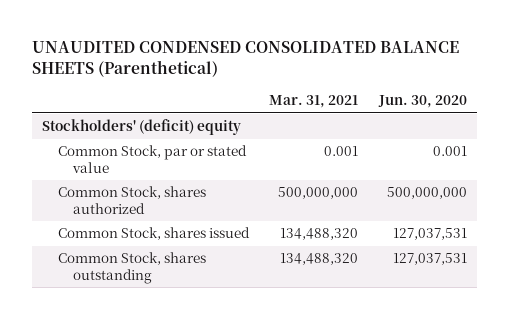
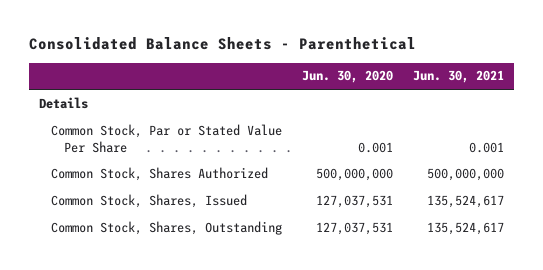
[32,41,460,78] UNAUDITED CONDENSED CONSOLIDATED BALANCE SHEETS (Parenthetical) -> [28,37,416,51] Consolidated Balance Sheets - Parenthetical
[269,95,359,109] Mar. 31, 2021 -> none
none -> [413,70,505,84] Jun. 30, 2021
[42,119,242,136] Stockholders' (deficit) equity -> none
none -> [38,96,88,109] Details
[57,145,247,173] Common Stock, par or stated value -> [51,123,283,153] Common Stock, Par or Stated Value Per Share
[57,186,206,214] Common Stock, shares authorized -> [51,166,269,181] Common Stock, Shares Authorized
[57,227,250,241] Common Stock, shares issued -> [51,193,248,208] Common Stock, Shares, Issued
[57,252,206,284] Common Stock, shares outstanding -> [51,220,283,235] Common Stock, Shares, Outstanding

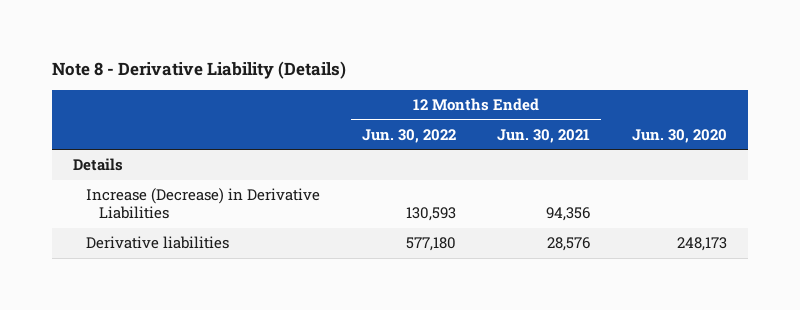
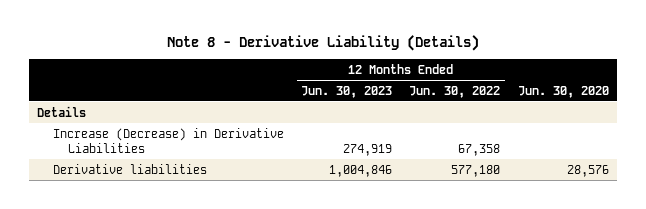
[497,129,591,144] Jun. 30, 2021 -> none
none -> [301,85,393,98] Jun. 30, 2023
[405,207,456,222] 130,593 -> [458,143,501,156] 67,358
[677,237,728,252] 248,173 -> [566,164,609,177] 28,576

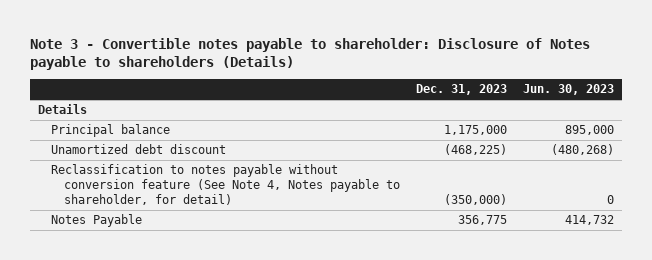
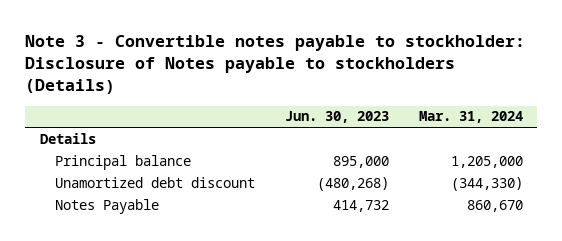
[30,37,591,71] Note 3 - Convertible notes payable to shareholder: Disclosure of Notes payable to shareholders (Details) -> [24,35,525,95] Note 3 - Convertible notes payable to stockholder: Disclosure of Notes payable to stockholders (Details)
[415,84,507,96] Dec. 31, 2023 -> none
none -> [418,111,523,124] Mar. 31, 2024
[51,164,400,206] Reclassification to notes payable without conversion feature (See Note 4, Notes payable to shareholder, for detail) -> none

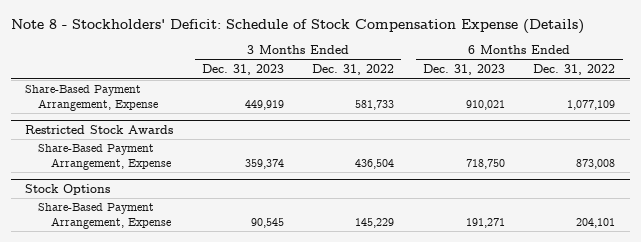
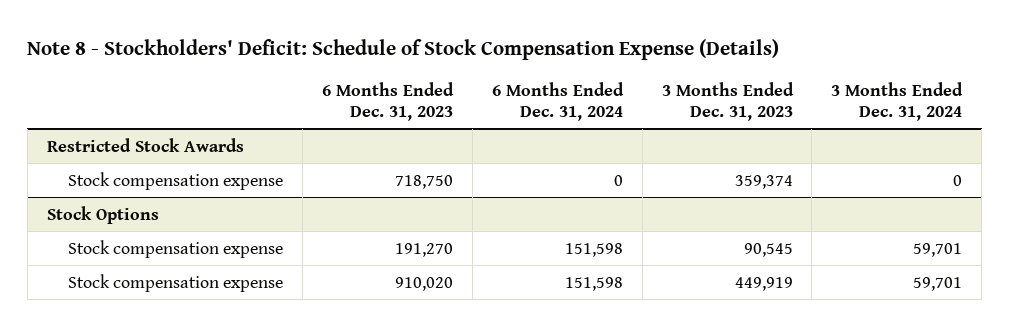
[312,64,395,76] Dec. 31, 2022 -> none
[533,64,616,76] Dec. 31, 2022 -> none
none -> [491,82,624,121] 6 Months Ended Dec. 31, 2024
none -> [831,82,964,121] 3 Months Ended Dec. 31, 2024
[25,85,159,111] Share-Based Payment Arrangement, Expense -> none
[38,144,172,170] Share-Based Payment Arrangement, Expense -> [68,171,284,190] Stock compensation expense
[38,203,172,229] Share-Based Payment Arrangement, Expense -> none
none -> [68,239,284,258] Stock compensation expense
none -> [68,273,284,292] Stock compensation expense

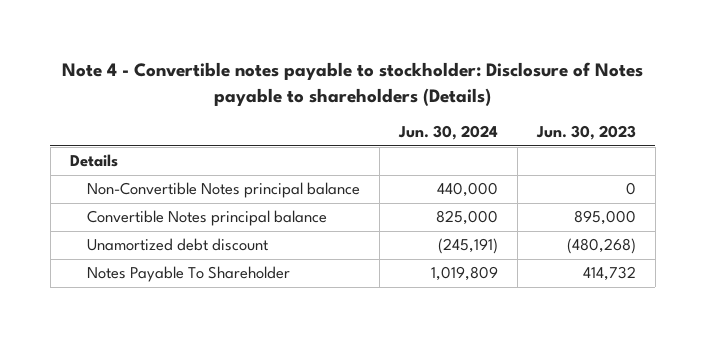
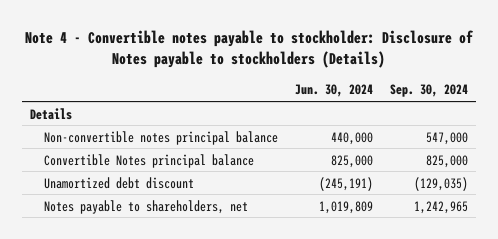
[61,61,643,106] Note 4 - Convertible notes payable to stockholder: Disclosure of Notes payable to shareholders (Details) -> [24,30,474,69] Note 4 - Convertible notes payable to stockholder: Disclosure of Notes payable to stockholders (Details)
[535,125,636,141] Jun. 30, 2023 -> none
none -> [389,84,468,98] Sep. 30, 2024
[87,182,361,199] Non-Convertible Notes principal balance -> [44,130,279,145] Non-convertible notes principal balance
[87,266,291,283] Notes Payable To Shareholder -> [44,199,249,214] Notes payable to shareholders, net

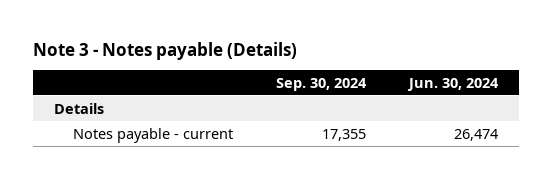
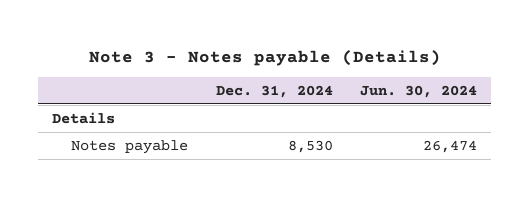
[275,77,367,91] Sep. 30, 2024 -> none
none -> [215,84,333,98] Dec. 31, 2024
[72,127,233,143] Notes payable - current -> [71,139,189,154] Notes payable

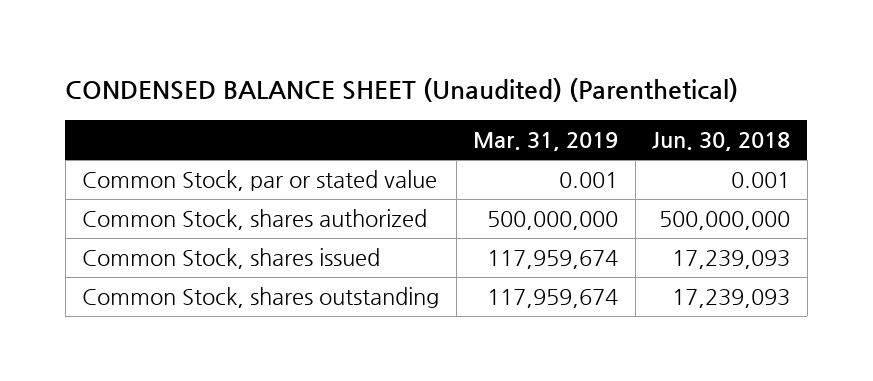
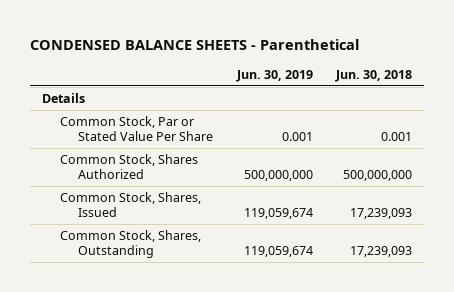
[65,78,739,103] CONDENSED BALANCE SHEET (Unaudited) (Parenthetical) -> [30,38,360,50] CONDENSED BALANCE SHEETS - Parenthetical
[473,132,619,152] Mar. 31, 2019 -> none
none -> [235,69,313,82] Jun. 30, 2019
none -> [42,93,86,104] Details
[82,170,438,192] Common Stock, par or stated value -> [59,116,213,142] Common Stock, Par or Stated Value Per Share
[82,209,428,231] Common Stock, shares authorized -> [59,154,198,180] Common Stock, Shares Authorized
[82,248,381,270] Common Stock, shares issued -> [59,192,201,218] Common Stock, Shares, Issued
[82,287,440,309] Common Stock, shares outstanding -> [59,230,201,259] Common Stock, Shares, Outstanding

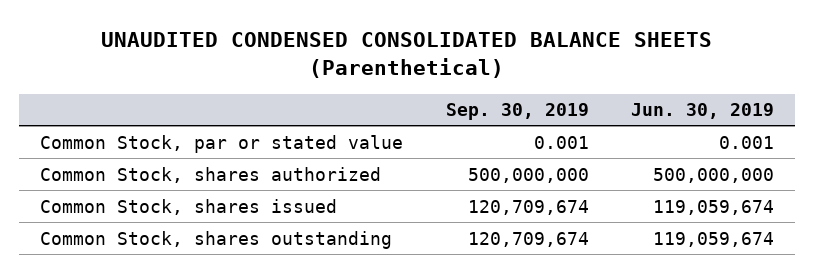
[30,38,360,50] CONDENSED BALANCE SHEETS - Parenthetical -> [101,32,713,79] UNAUDITED CONDENSED CONSOLIDATED BALANCE SHEETS (Parenthetical)
[335,69,413,82] Jun. 30, 2018 -> none
none -> [445,103,589,121] Sep. 30, 2019
[42,93,86,104] Details -> none
[59,116,213,142] Common Stock, Par or Stated Value Per Share -> [40,134,404,153] Common Stock, par or stated value
[59,154,198,180] Common Stock, Shares Authorized -> [40,166,382,183] Common Stock, shares authorized
[59,192,201,218] Common Stock, Shares, Issued -> [40,198,338,215] Common Stock, shares issued
[59,230,201,259] Common Stock, Shares, Outstanding -> [40,230,393,249] Common Stock, shares outstanding

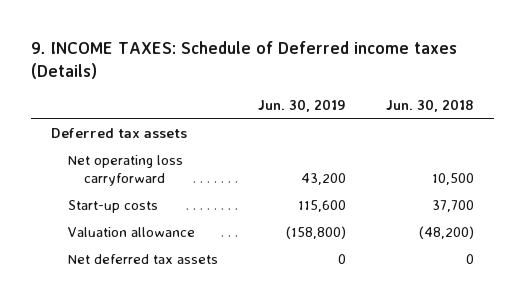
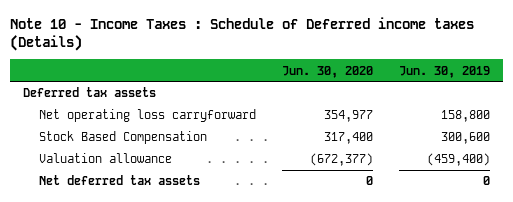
[31,40,458,79] 9. INCOME TAXES: Schedule of Deferred income taxes (Details) -> [9,16,474,52] Note 10 - Income Taxes : Schedule of Deferred income taxes (Details)
[385,98,474,112] Jun. 30, 2018 -> none
none -> [281,65,373,78] Jun. 30, 2020
[67,199,158,213] Start-up costs -> none
[300,172,346,185] 43,200 -> [440,110,490,123] 158,800
none -> [38,131,207,145] Stock Based Compensation
[285,225,346,239] (158,800) -> [426,153,490,167] (459,400)

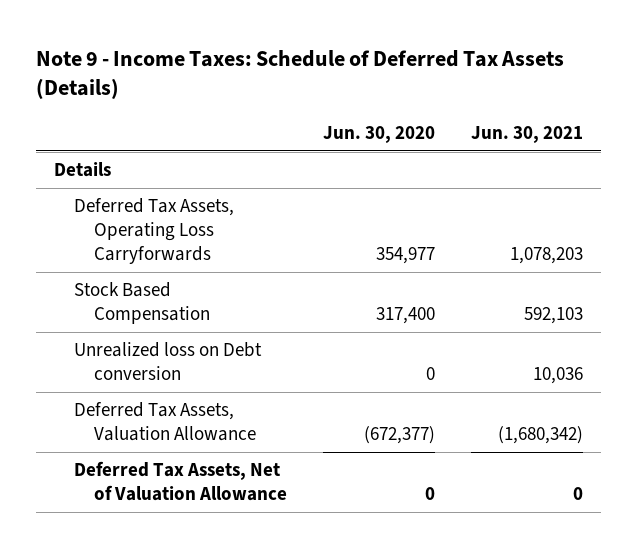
[9,16,474,52] Note 10 - Income Taxes : Schedule of Deferred income taxes (Details) -> [35,49,564,100] Note 9 - Income Taxes: Schedule of Deferred Tax Assets (Details)
[398,65,490,78] Jun. 30, 2019 -> none
none -> [471,126,584,144] Jun. 30, 2021
[22,87,156,98] Deferred tax assets -> none
none -> [54,162,112,178] Details
[38,109,256,123] Net operating loss carryforward -> [73,198,234,265] Deferred Tax Assets, Operating Loss Carryforwards
none -> [73,342,262,381] Unrealized loss on Debt conversion
[38,153,172,164] Valuation allowance -> [73,402,256,442] Deferred Tax Assets, Valuation Allowance
[38,175,200,186] Net deferred tax assets -> [73,461,287,502] Deferred Tax Assets, Net of Valuation Allowance

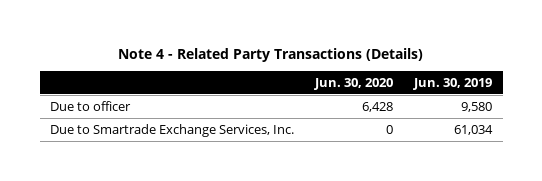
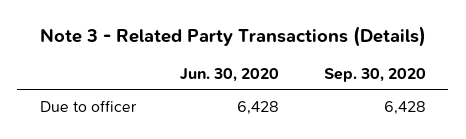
[118,47,424,62] Note 4 - Related Party Transactions (Details) -> [39,26,426,48] Note 3 - Related Party Transactions (Details)
[413,77,493,90] Jun. 30, 2019 -> none
none -> [323,68,426,83] Sep. 30, 2020
[50,123,295,137] Due to Smartrade Exchange Services, Inc. -> none

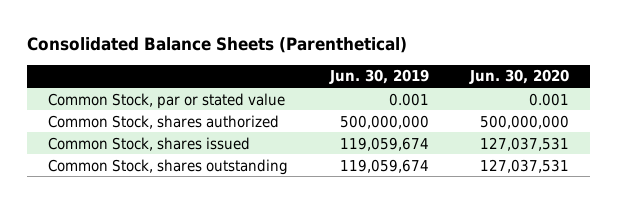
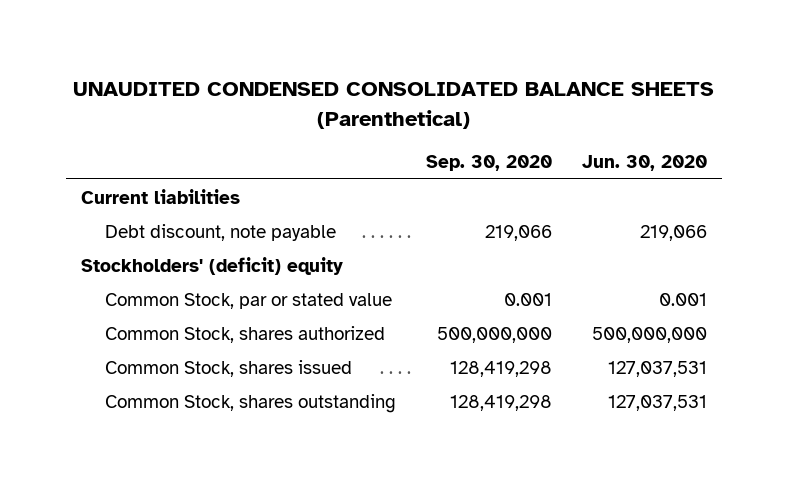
[27,37,408,54] Consolidated Balance Sheets (Parenthetical) -> [72,81,714,129] UNAUDITED CONDENSED CONSOLIDATED BALANCE SHEETS (Parenthetical)
[328,69,429,85] Jun. 30, 2019 -> none
none -> [425,155,552,172] Sep. 30, 2020
none -> [80,188,240,204] Current liabilities
none -> [104,223,336,241] Debt discount, note payable
none -> [80,256,343,275] Stockholders' (deficit) equity

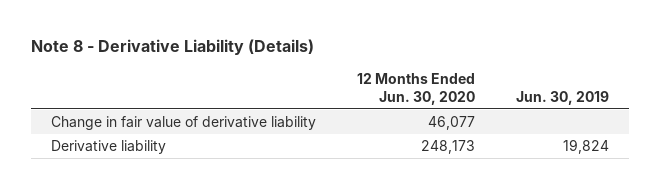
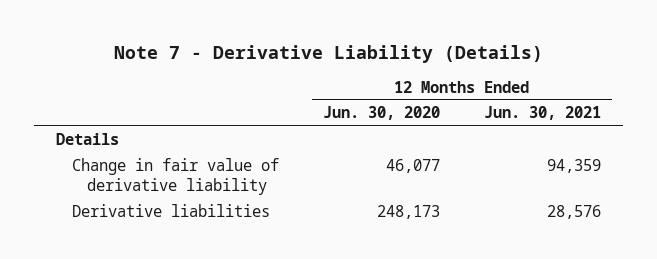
[30,39,314,56] Note 8 - Derivative Liability (Details) -> [113,44,543,63] Note 7 - Derivative Liability (Details)
[515,90,609,105] Jun. 30, 2019 -> none
none -> [483,106,601,121] Jun. 30, 2021
none -> [56,133,120,146] Details
[50,140,166,155] Derivative liability -> [71,204,270,218] Derivative liabilities

